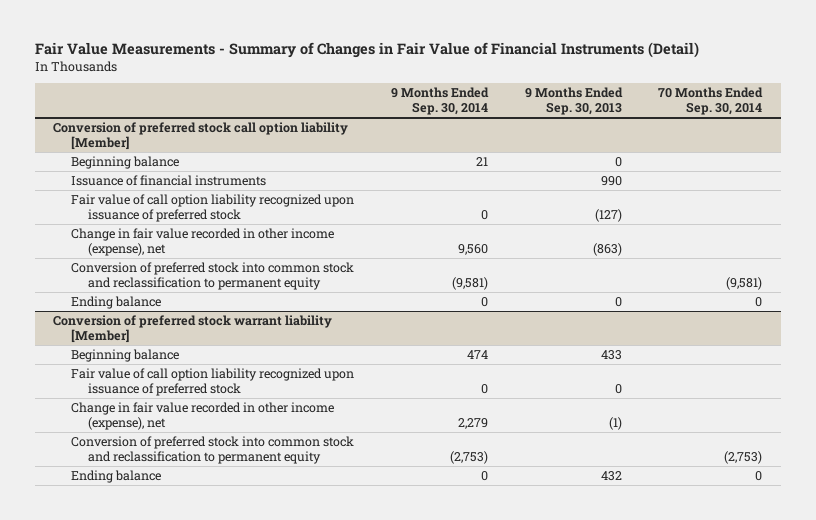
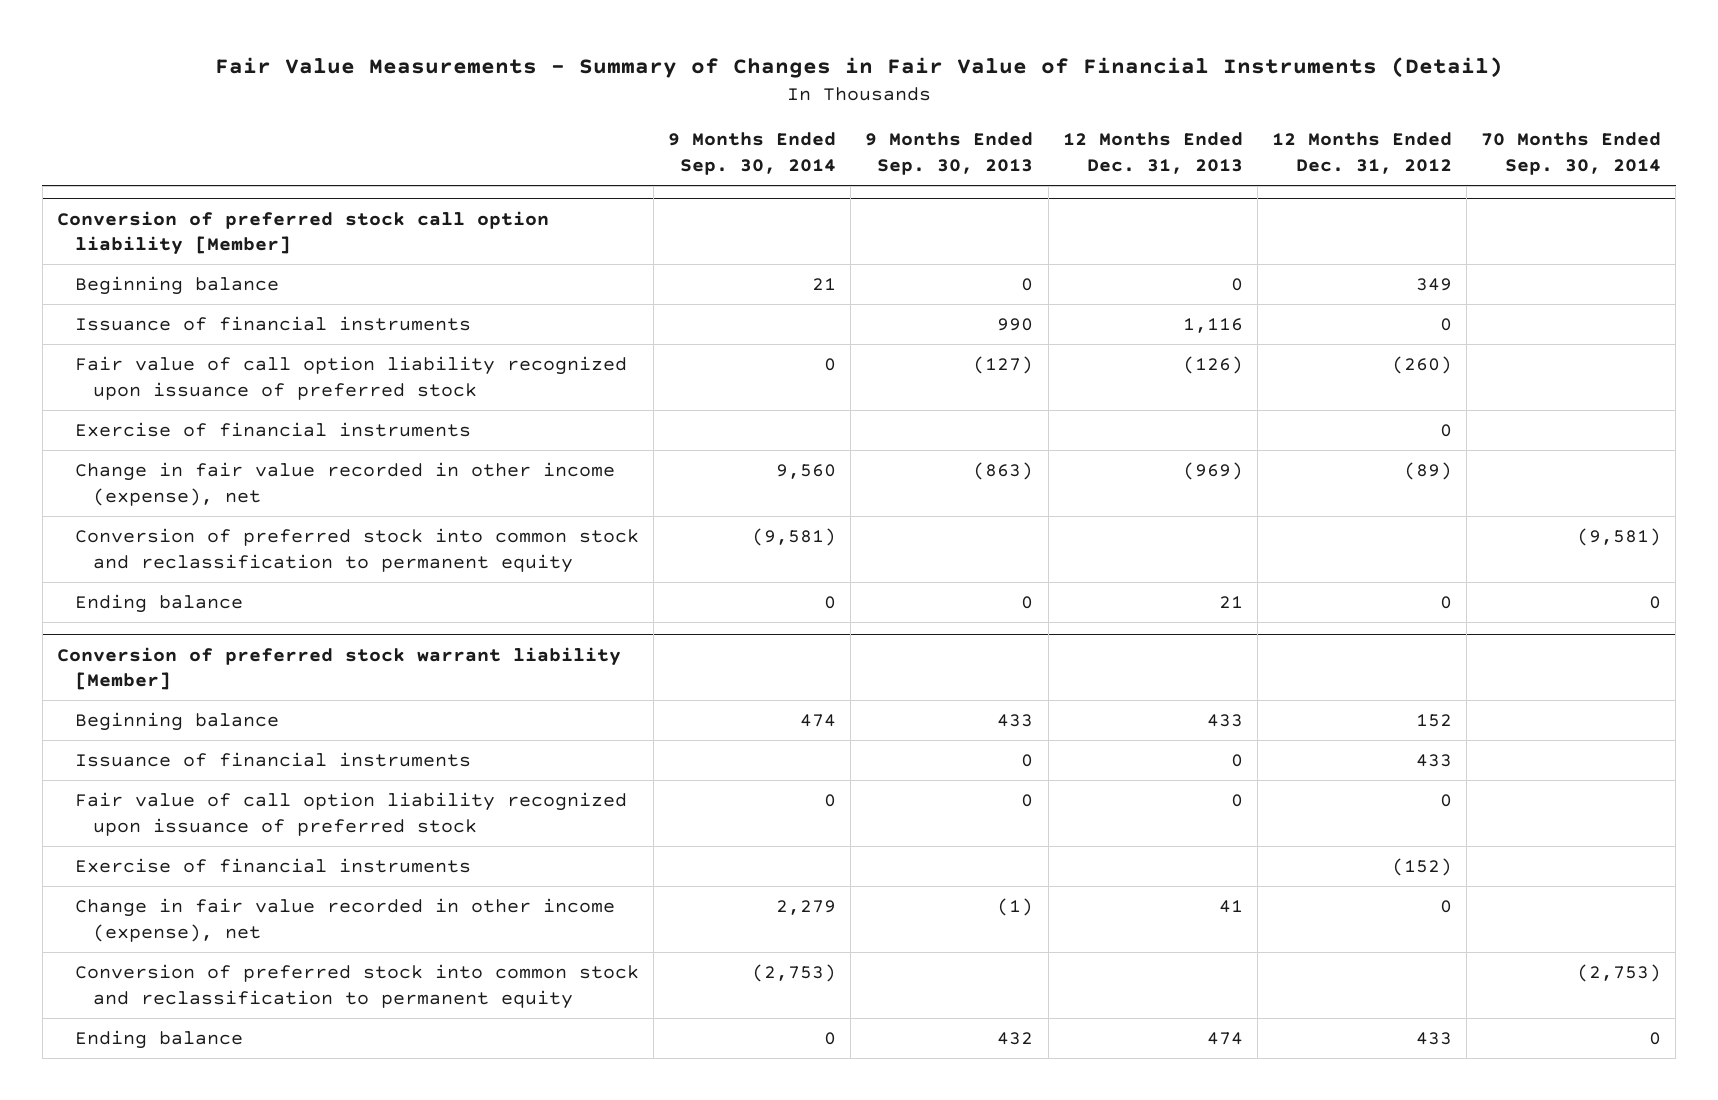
none -> [1062,132,1243,175] 12 Months Ended Dec. 31, 2013
none -> [1271,132,1452,175] 12 Months Ended Dec. 31, 2012
none -> [74,421,471,437] Exercise of financial instruments
none -> [74,751,471,767] Issuance of financial instruments
none -> [74,857,471,873] Exercise of financial instruments

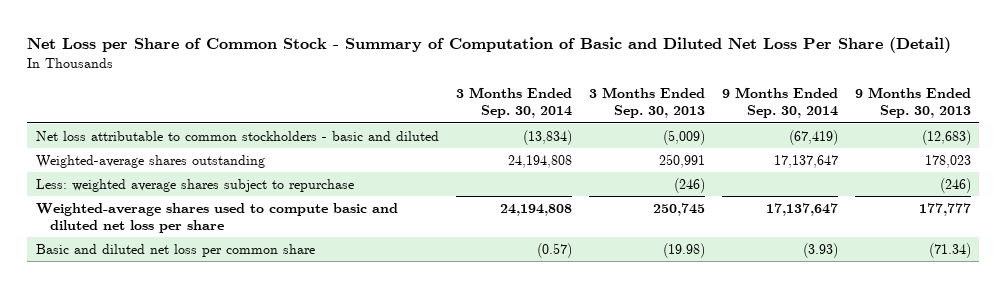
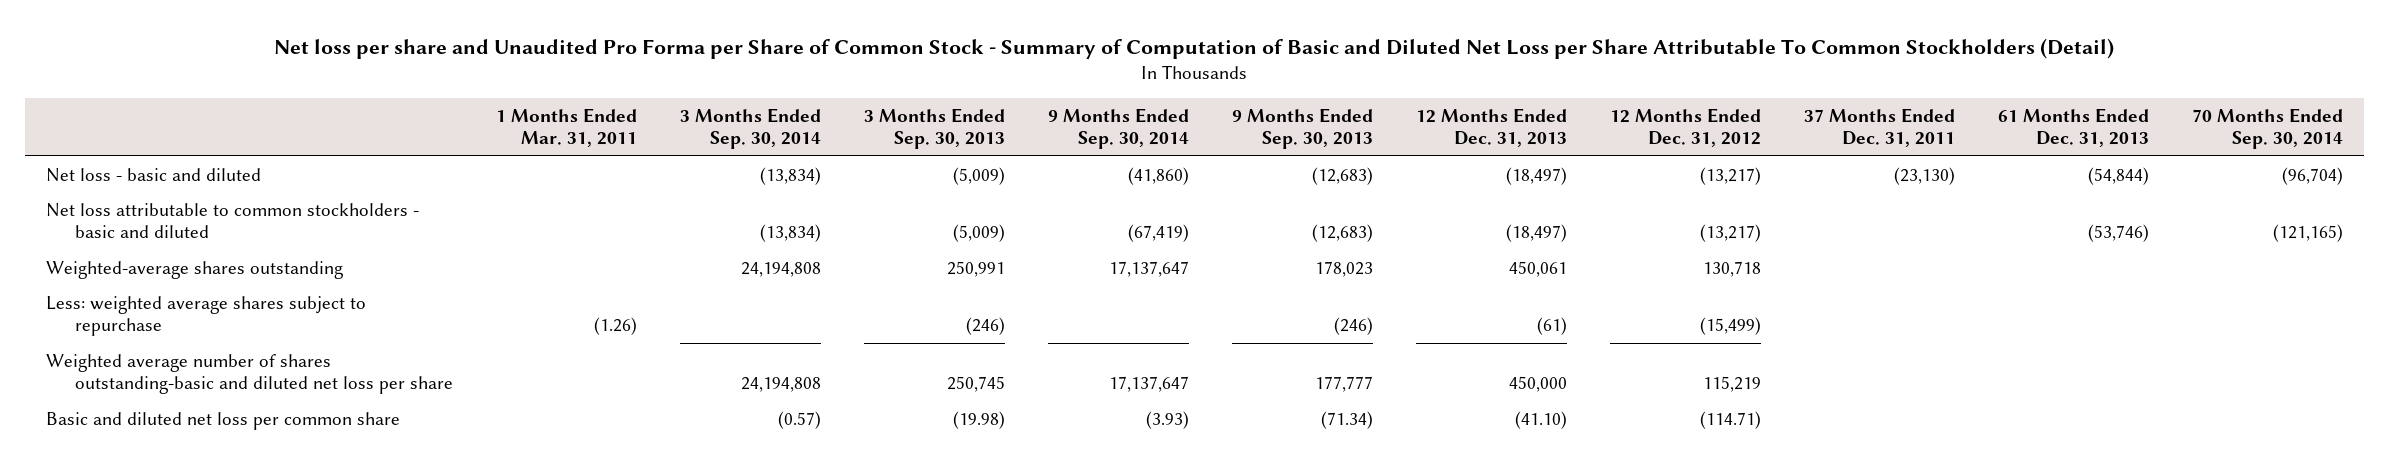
[27,36,952,53] Net Loss per Share of Common Stock - Summary of Computation of Basic and Diluted Net Loss Per Share (Detail) -> [274,37,2115,59] Net loss per share and Unaudited Pro Forma per Share of Common Stock - Summary of Computation of Basic and Diluted Net Loss per Share Attributable To Common Stockholders (Detail)
none -> [496,107,638,148] 1 Months Ended Mar. 31, 2011
none -> [1415,107,1567,148] 12 Months Ended Dec. 31, 2013
none -> [1609,107,1761,148] 12 Months Ended Dec. 31, 2012
none -> [1803,107,1955,148] 37 Months Ended Dec. 31, 2011
none -> [1997,107,2149,148] 61 Months Ended Dec. 31, 2013
none -> [2191,107,2343,150] 70 Months Ended Sep. 30, 2014
none -> [46,167,262,182] Net loss - basic and diluted
[35,202,398,233] Weighted-average shares used to compute basic and diluted net loss per share -> [46,353,454,395] Weighted average number of shares outstanding-basic and diluted net loss per share

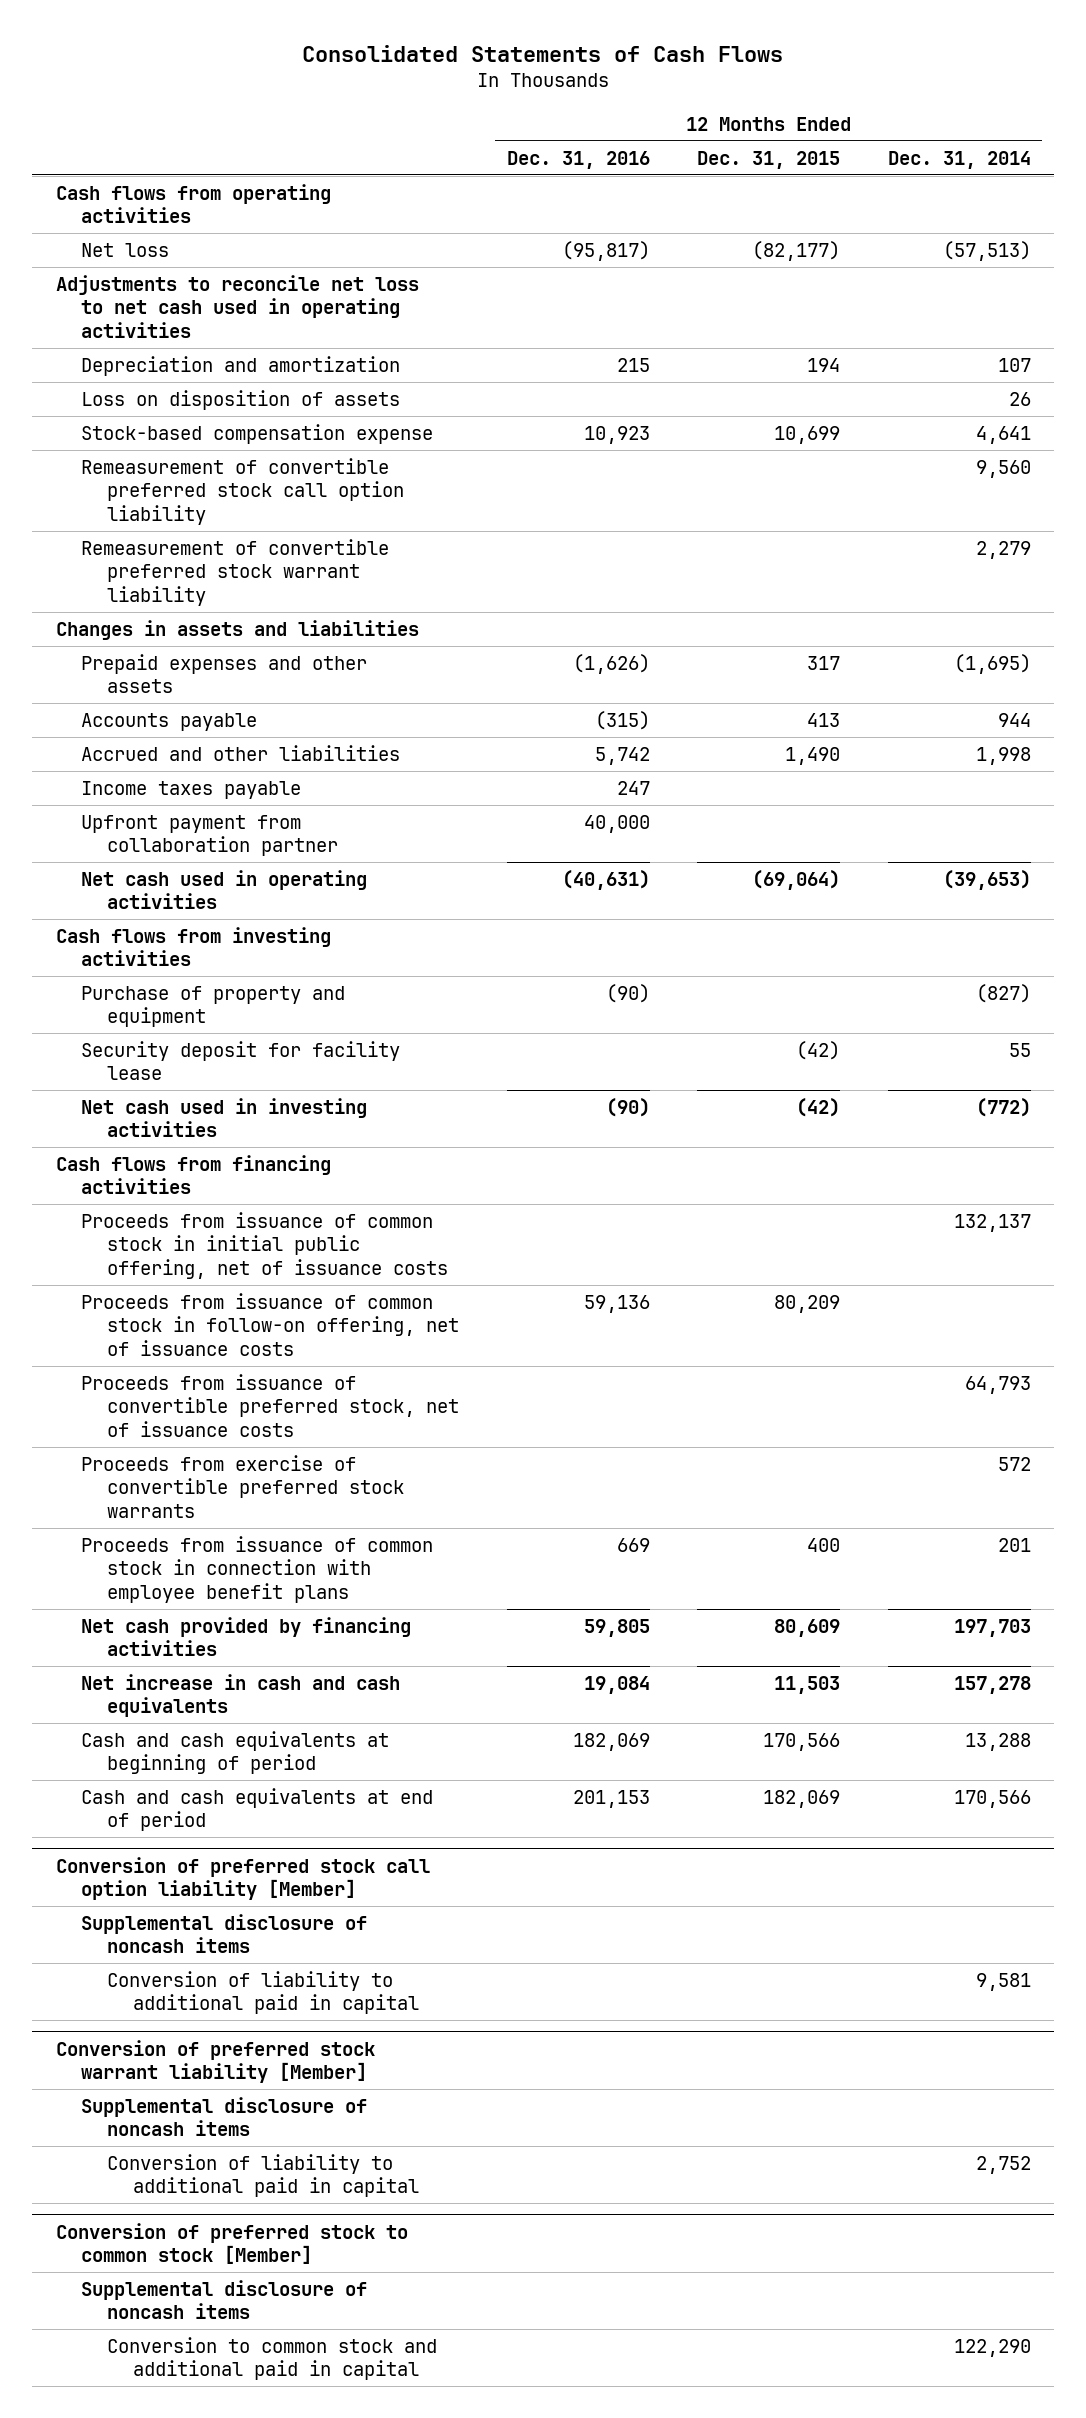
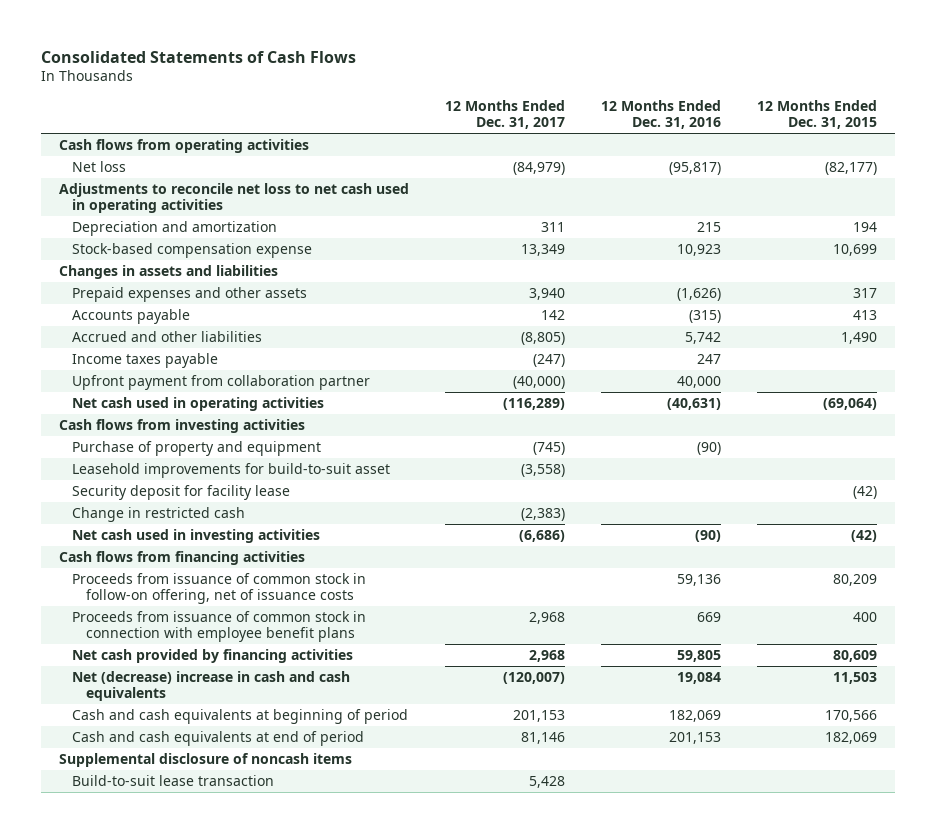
[887,150,1031,169] Dec. 31, 2014 -> none
none -> [445,100,566,130] 12 Months Ended Dec. 31, 2017
[81,389,401,410] Loss on disposition of assets -> none
[81,457,405,525] Remeasurement of convertible preferred stock call option liability -> none
[81,538,390,606] Remeasurement of convertible preferred stock warrant liability -> none
none -> [72,463,391,479] Leasehold improvements for build-to-suit asset
none -> [72,507,246,523] Change in restricted cash
[81,1211,449,1279] Proceeds from issuance of common stock in initial public offering, net of issuance costs -> none
[81,1373,460,1437] Proceeds from issuance of convertible preferred stock, net of issuance costs -> none
[81,1454,405,1518] Proceeds from exercise of convertible preferred stock warrants -> none
[81,1673,401,1718] Net increase in cash and cash equivalents -> [72,671,351,702] Net (decrease) increase in cash and cash equivalents
[55,1856,430,1901] Conversion of preferred stock call option liability [Member] -> none
[107,1970,419,2015] Conversion of liability to additional paid in capital -> none
[55,2039,375,2084] Conversion of preferred stock warrant liability [Member] -> none
[81,2096,368,2137] Supplemental disclosure of noncash items -> none
[107,2153,419,2198] Conversion of liability to additional paid in capital -> none
[55,2222,408,2265] Conversion of preferred stock to common stock [Member] -> none
[81,2279,368,2320] Supplemental disclosure of noncash items -> none
[107,2336,438,2381] Conversion to common stock and additional paid in capital -> none
none -> [72,775,275,787] Build-to-suit lease transaction

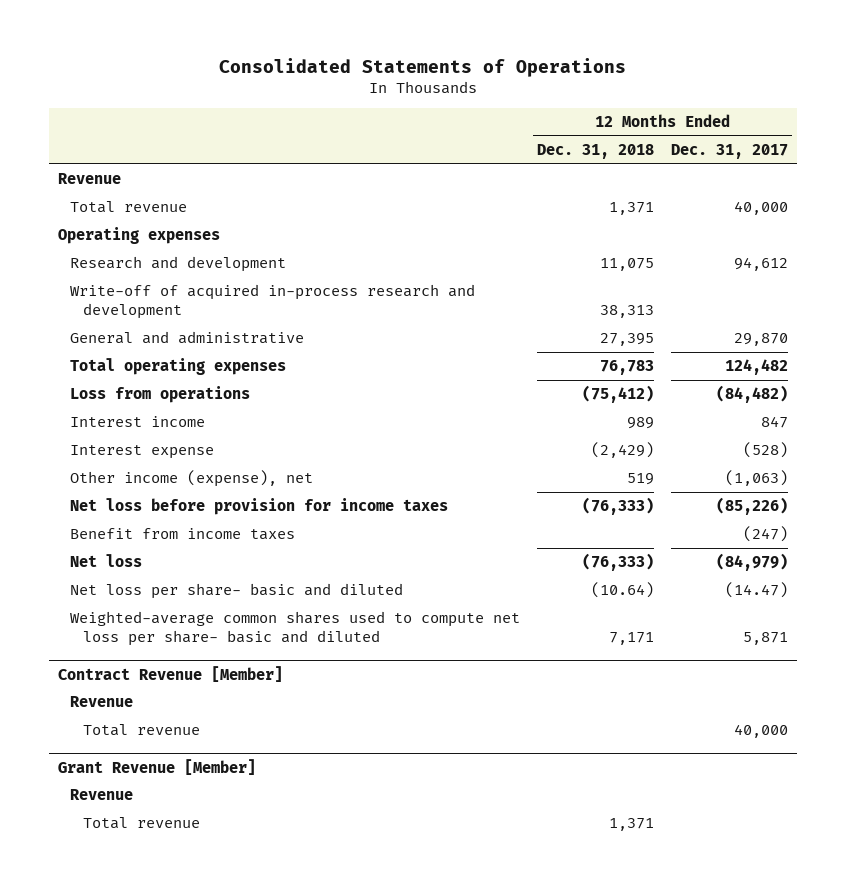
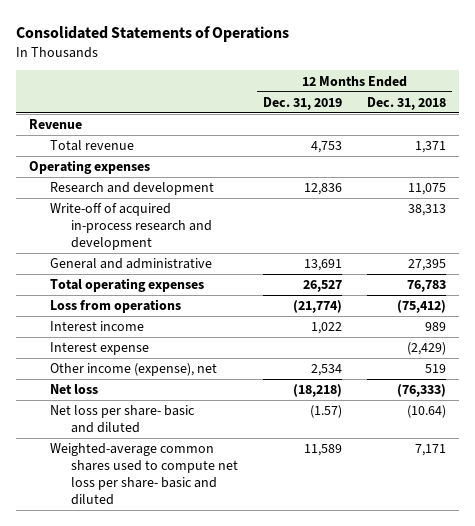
[671,144,789,160] Dec. 31, 2017 -> none
none -> [262,96,342,110] Dec. 31, 2019
[70,498,449,516] Net loss before provision for income taxes -> none
[70,528,296,541] Benefit from income taxes -> none
[57,665,283,682] Contract Revenue [Member] -> none
[70,696,134,708] Revenue -> none
[83,724,201,737] Total revenue -> none
[57,758,256,775] Grant Revenue [Member] -> none
[70,789,134,801] Revenue -> none
[83,817,201,830] Total revenue -> none

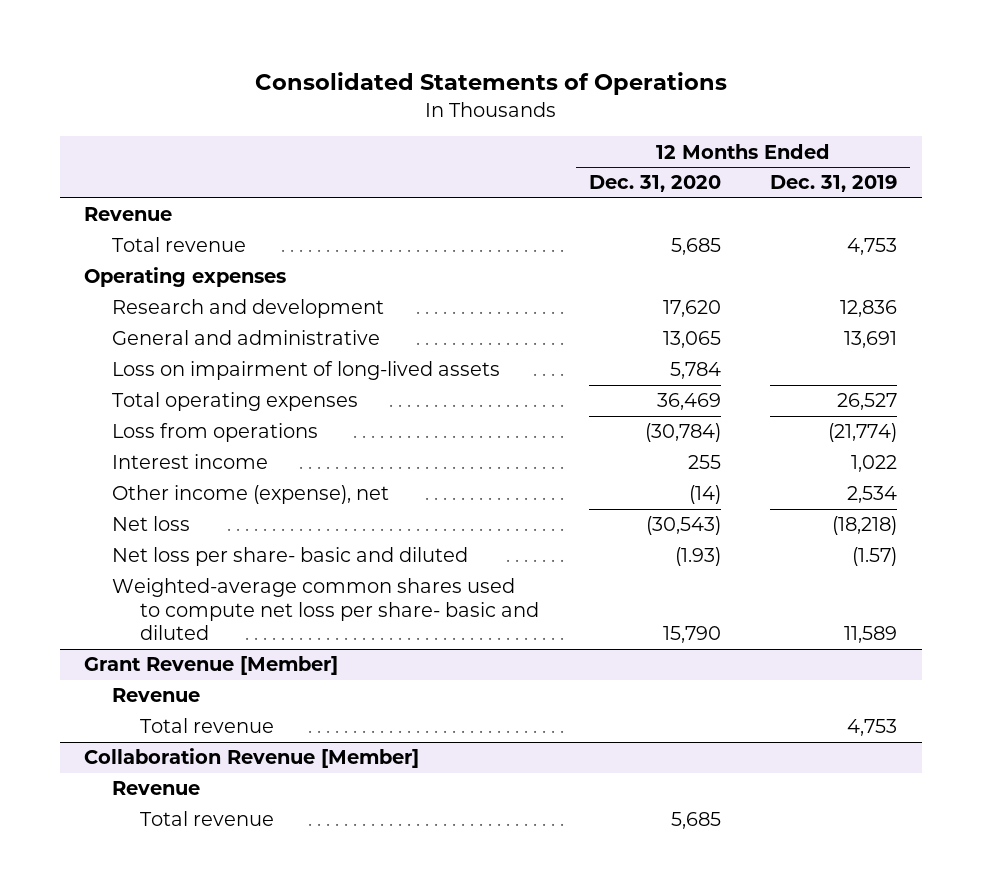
[367,96,447,110] Dec. 31, 2018 -> none
none -> [588,175,721,193] Dec. 31, 2020
[49,203,212,250] Write-off of acquired in-process research and development -> none
none -> [112,361,501,381] Loss on impairment of long-lived assets
[49,342,149,356] Interest expense -> none
none -> [84,656,339,676] Grant Revenue [Member]
none -> [112,688,201,703] Revenue
none -> [140,718,275,734] Total revenue
none -> [84,748,420,769] Collaboration Revenue [Member]
none -> [112,781,201,796] Revenue
none -> [140,811,275,827] Total revenue

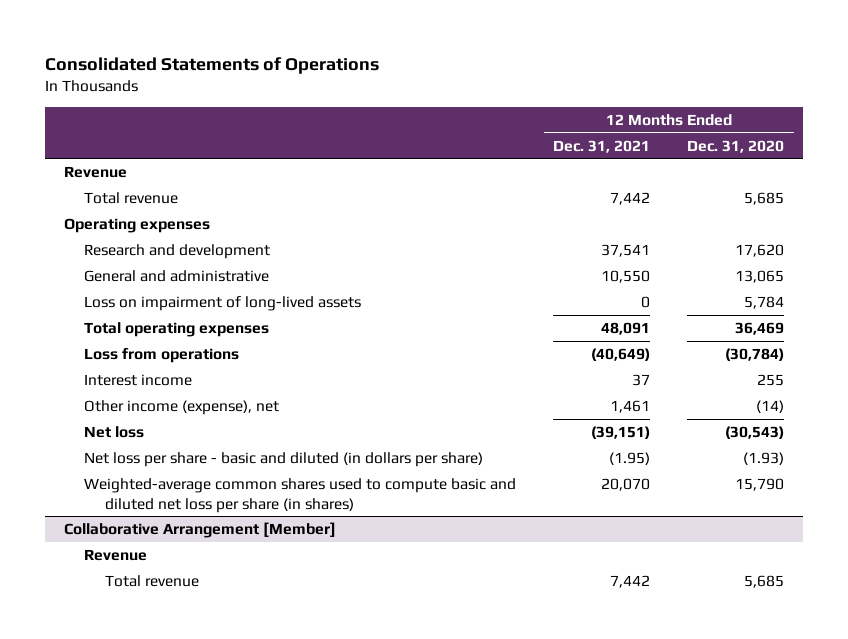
[770,175,898,193] Dec. 31, 2019 -> none
none -> [553,139,651,153] Dec. 31, 2021
[84,656,339,676] Grant Revenue [Member] -> none
[112,688,201,703] Revenue -> none
[140,718,275,734] Total revenue -> none
[84,748,420,769] Collaboration Revenue [Member] -> none
[112,547,469,567] Net loss per share- basic and diluted -> [84,452,484,468] Net loss per share - basic and diluted (in dollars per share)
[112,578,540,641] Weighted-average common shares used to compute net loss per share- basic and diluted -> [84,478,517,513] Weighted-average common shares used to compute basic and diluted net loss per share (in shares)
none -> [63,522,336,539] Collaborative Arrangement [Member]

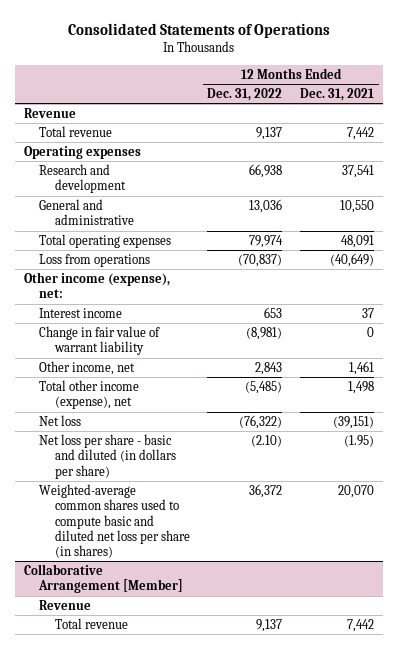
[687,139,785,153] Dec. 31, 2020 -> none
none -> [207,88,283,102] Dec. 31, 2022
[84,296,362,312] Loss on impairment of long-lived assets -> none
none -> [23,271,170,299] Other income (expense), net:
none -> [39,325,161,356] Change in fair value of warrant liability
[84,400,280,416] Other income (expense), net -> [39,360,136,375] Other income, net
none -> [39,379,140,410] Total other income (expense), net

